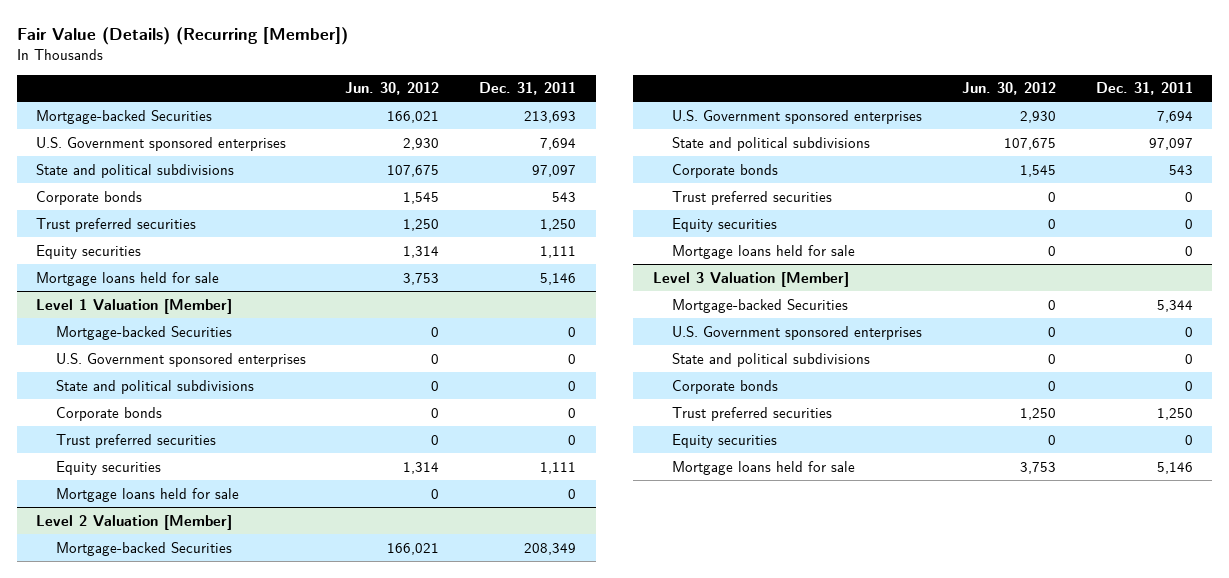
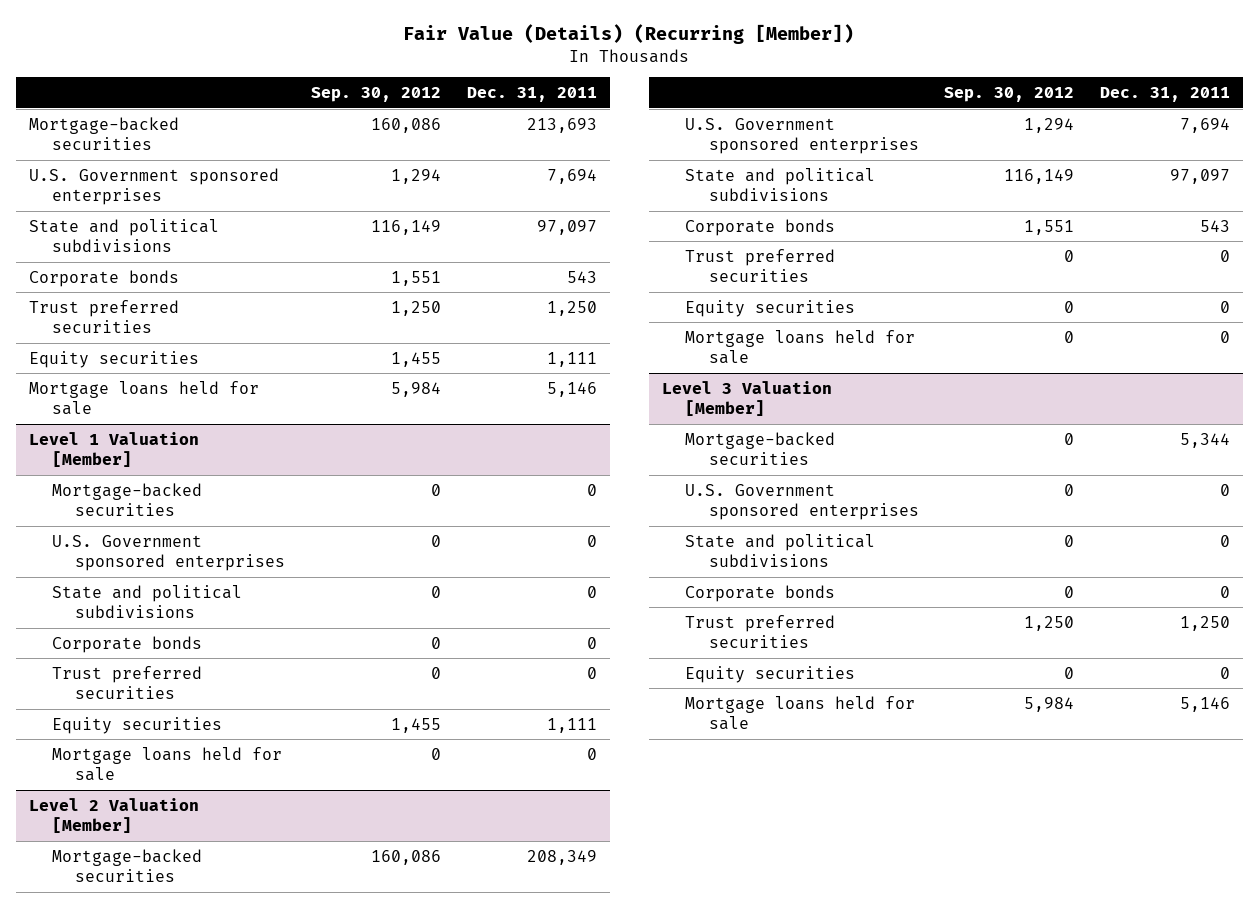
[345,82,440,96] Jun. 30, 2012 -> none
none -> [310,87,441,103] Sep. 30, 2012
[36,109,213,124] Mortgage-backed Securities -> [28,116,179,150] Mortgage-backed securities
[55,325,232,340] Mortgage-backed Securities -> [51,482,202,516] Mortgage-backed securities
[55,541,232,556] Mortgage-backed Securities -> [51,848,202,882] Mortgage-backed securities
[672,298,849,313] Mortgage-backed Securities -> [685,431,836,465] Mortgage-backed securities

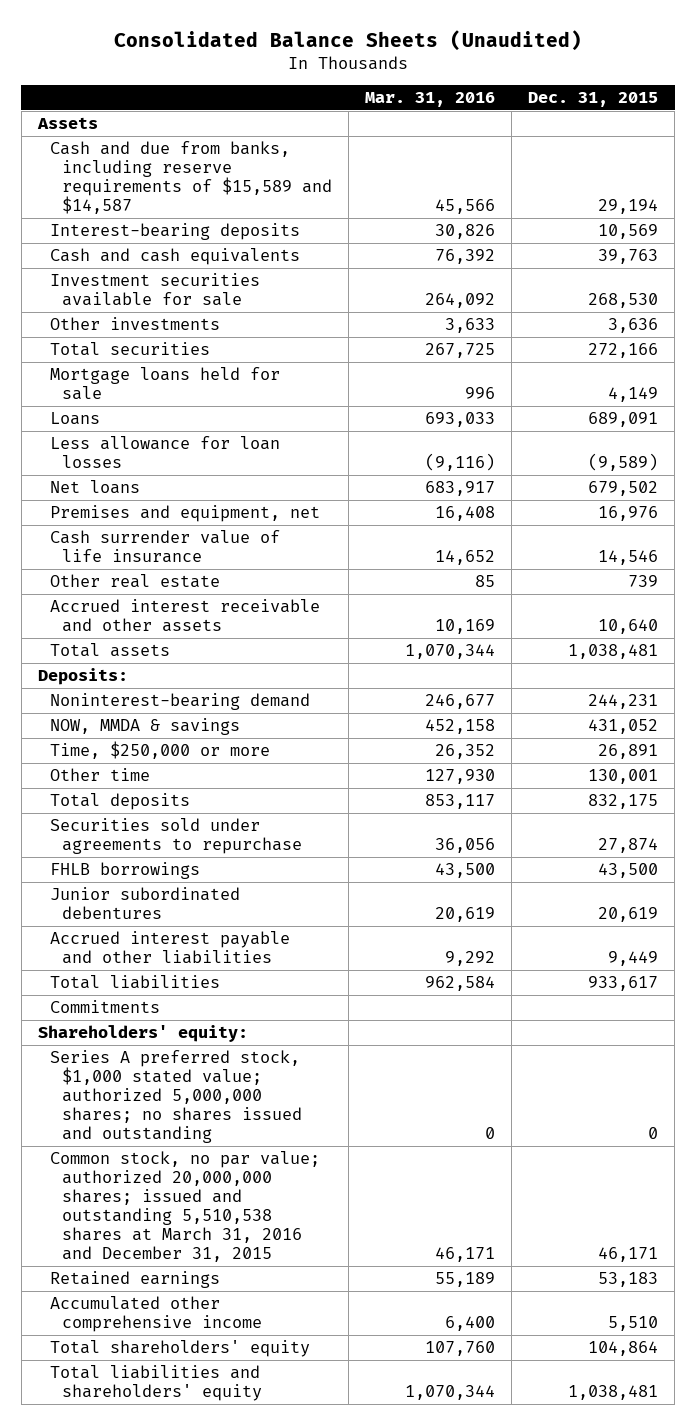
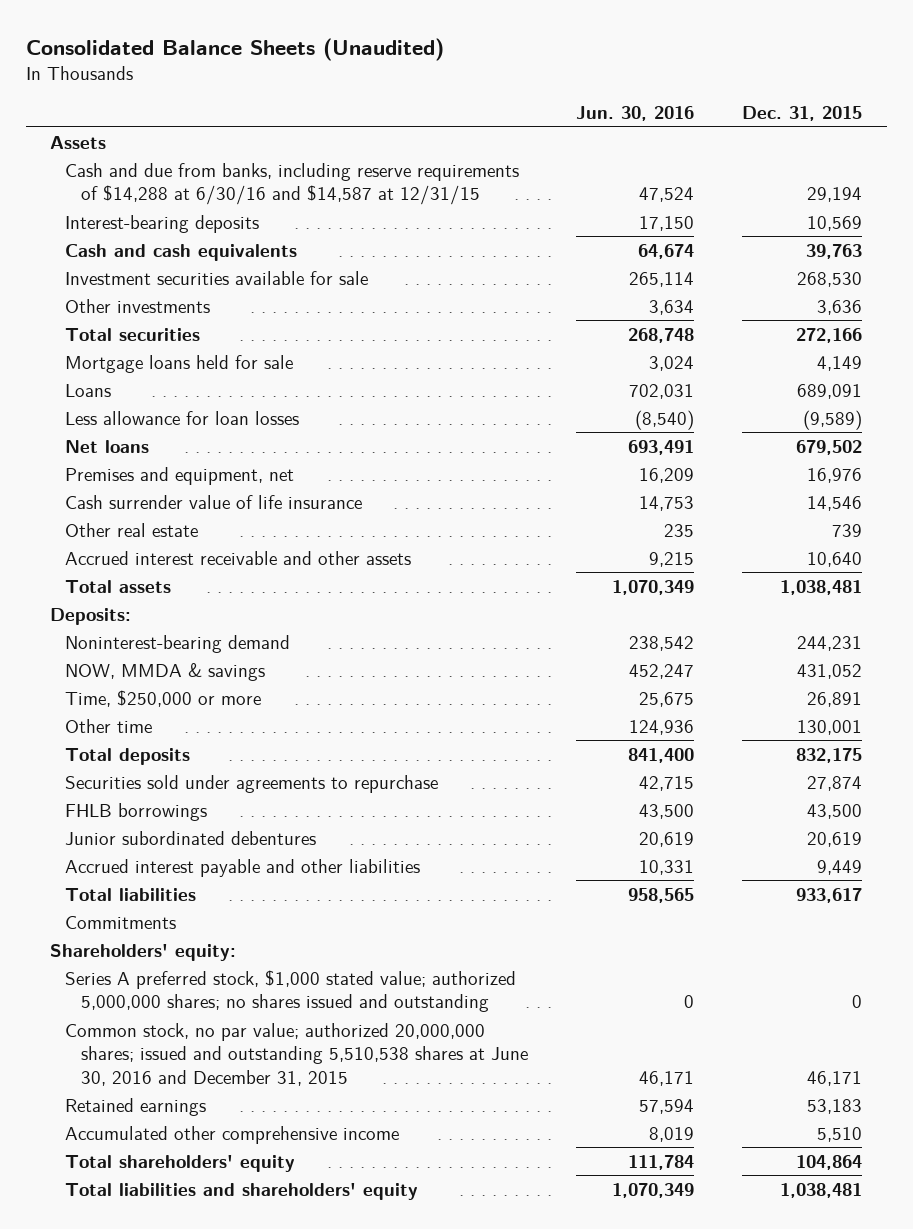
[364,92,495,108] Mar. 31, 2016 -> none
none -> [576,105,695,121] Jun. 30, 2016
[49,141,332,215] Cash and due from banks, including reserve requirements of $15,589 and $14,587 -> [65,162,520,206] Cash and due from banks, including reserve requirements of $14,288 at 6/30/16 and $14,587 at 12/31/15
[49,1151,320,1263] Common stock, no par value; authorized 20,000,000 shares; issued and outstanding 5,510,538 shares at March 31, 2016 and December 31, 2015 -> [65,1022,528,1086] Common stock, no par value; authorized 20,000,000 shares; issued and outstanding 5,510,538 shares at June 30, 2016 and December 31, 2015

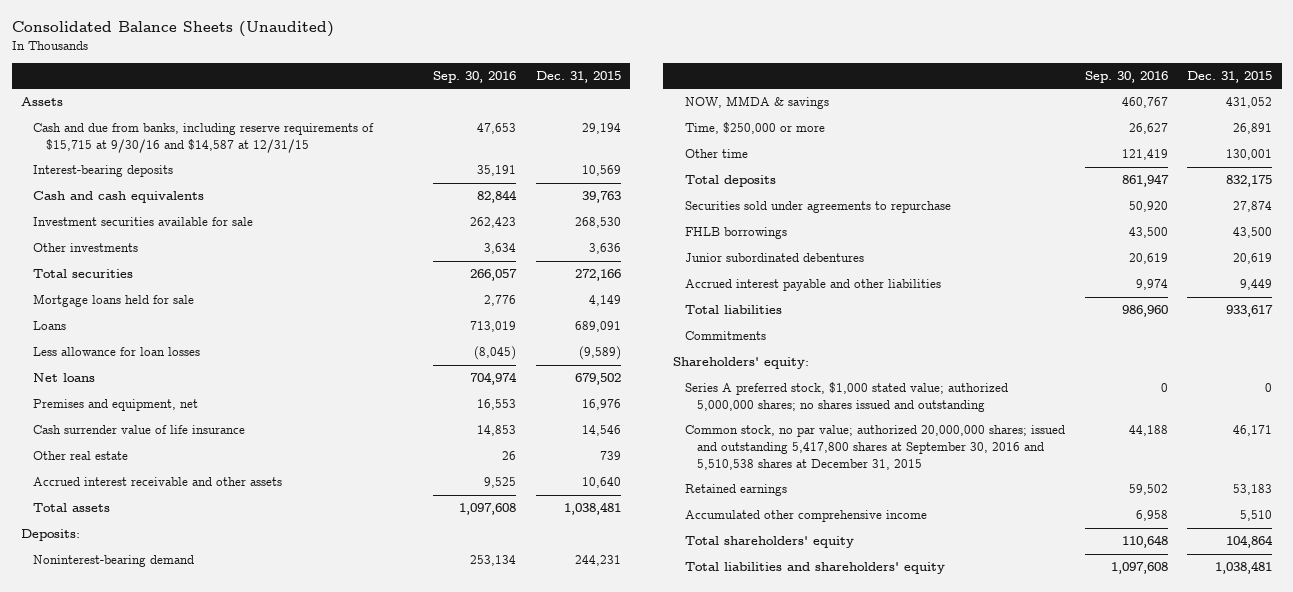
[576,105,695,121] Jun. 30, 2016 -> none
none -> [432,71,516,84] Sep. 30, 2016
[65,162,520,206] Cash and due from banks, including reserve requirements of $14,288 at 6/30/16 and $14,587 at 12/31/15 -> [33,123,375,153] Cash and due from banks, including reserve requirements of $15,715 at 9/30/16 and $14,587 at 12/31/15
[65,1022,528,1086] Common stock, no par value; authorized 20,000,000 shares; issued and outstanding 5,510,538 shares at June 30, 2016 and December 31, 2015 -> [685,425,1066,470] Common stock, no par value; authorized 20,000,000 shares; issued and outstanding 5,417,800 shares at September 30, 2016 and 5,510,538 shares at December 31, 2015

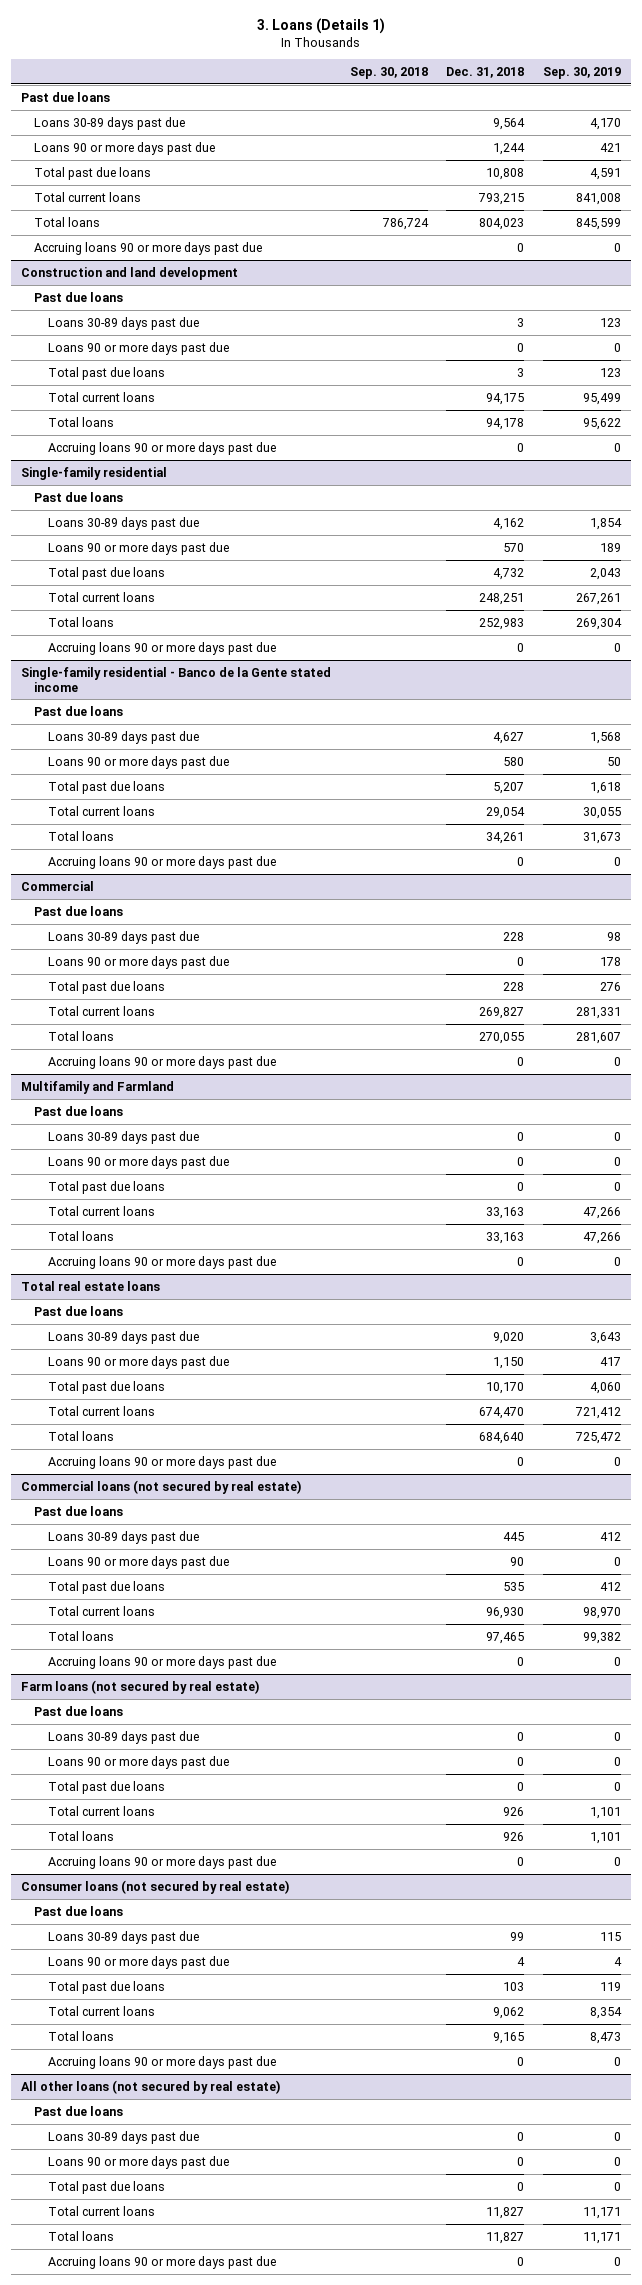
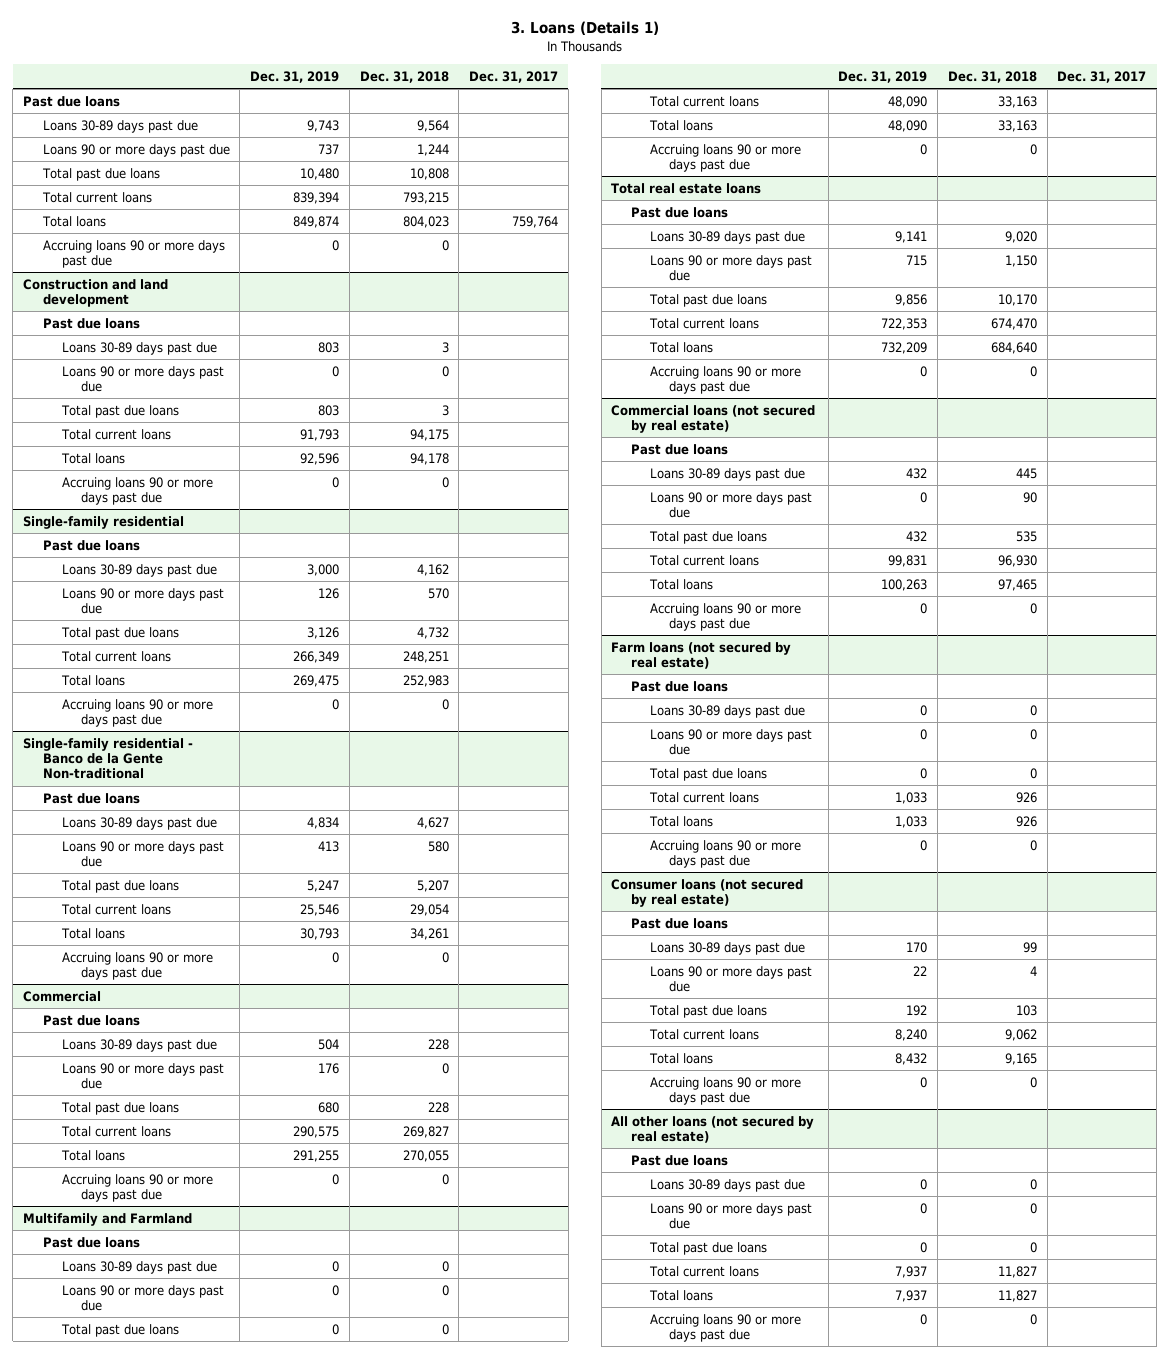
[349,66,428,79] Sep. 30, 2018 -> none
[543,66,622,79] Sep. 30, 2019 -> none
none -> [250,71,340,84] Dec. 31, 2019
none -> [469,71,559,84] Dec. 31, 2017
[20,666,331,692] Single-family residential - Banco de la Gente stated income -> [23,737,194,780] Single-family residential - Banco de la Gente Non-traditional

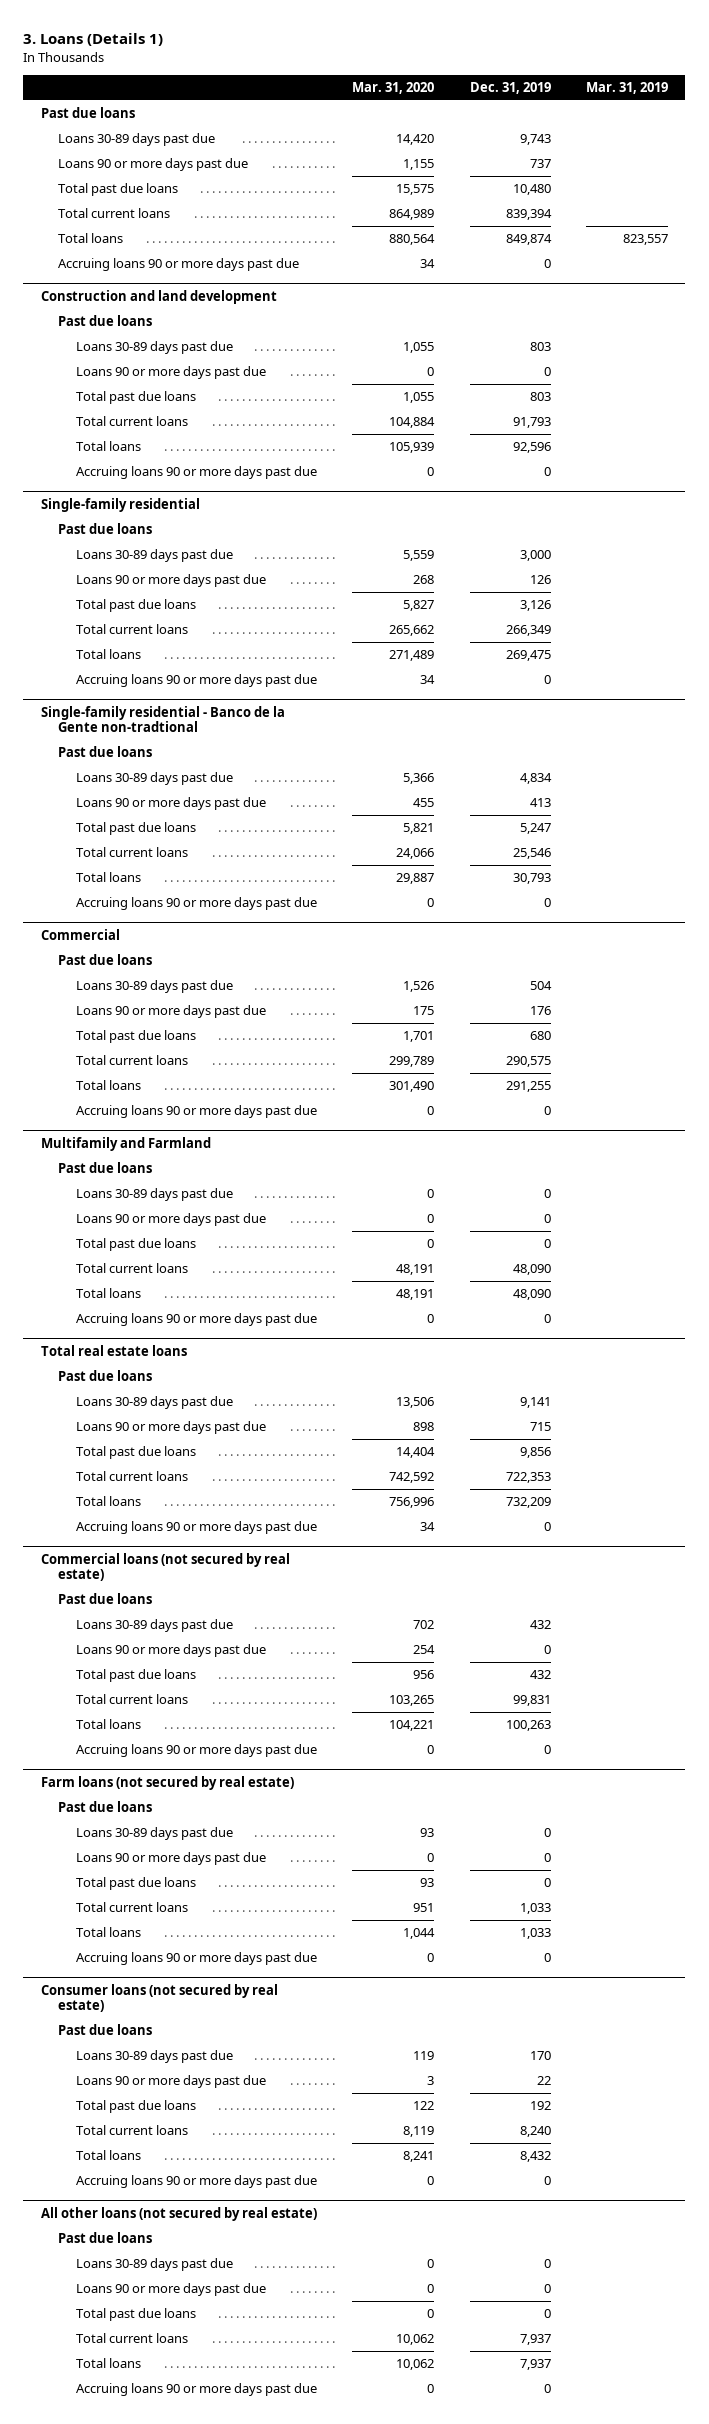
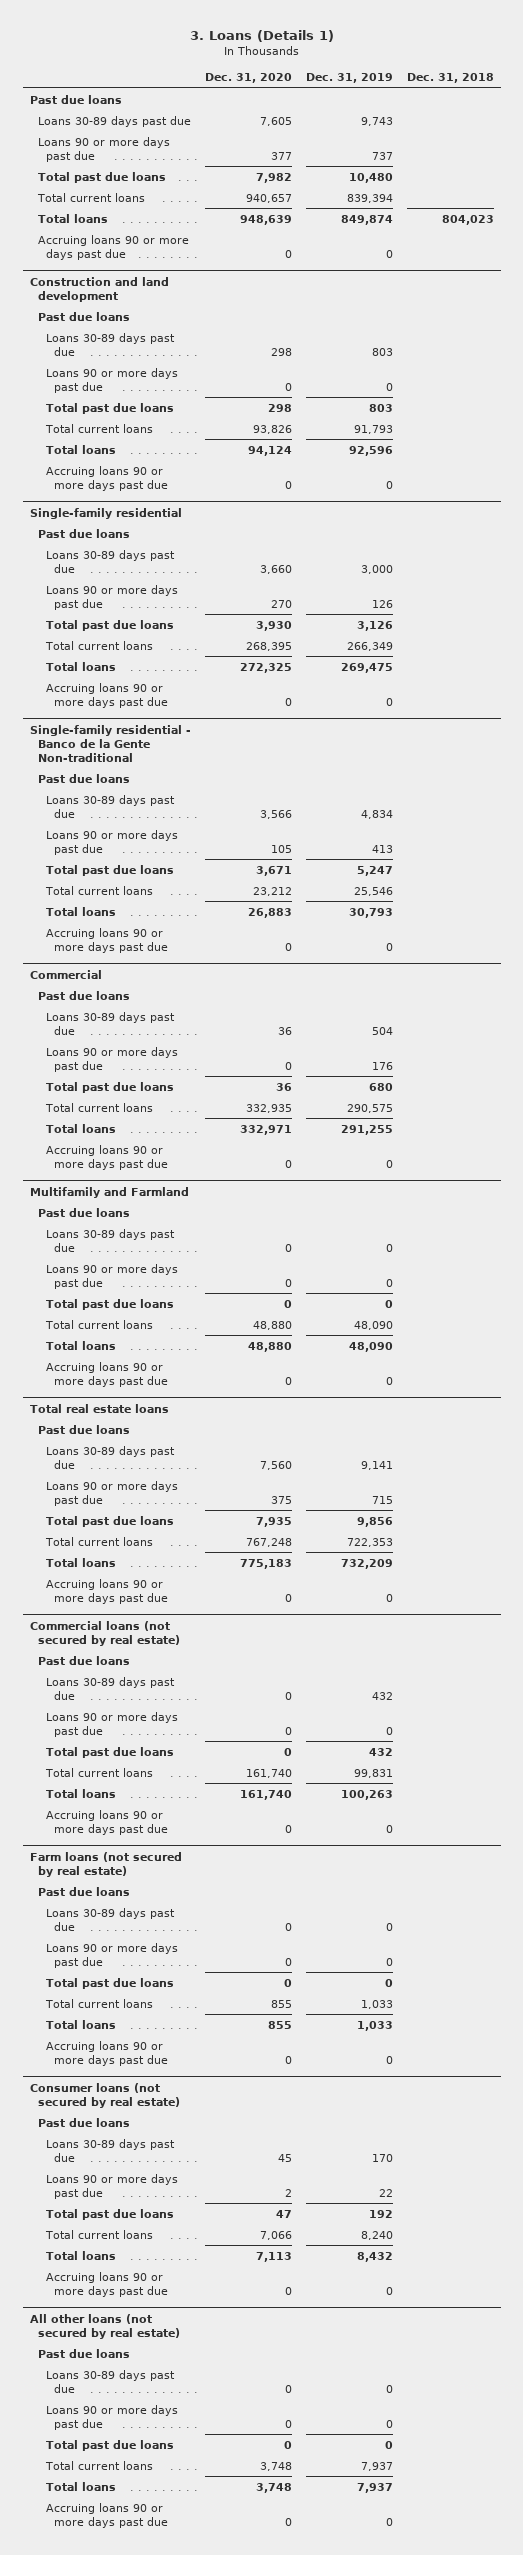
[352,81,435,94] Mar. 31, 2020 -> none
[585,81,668,94] Mar. 31, 2019 -> none
none -> [204,73,292,84] Dec. 31, 2020
none -> [406,73,494,84] Dec. 31, 2018
[41,705,286,733] Single-family residential - Banco de la Gente non-tradtional -> [29,724,191,762] Single-family residential - Banco de la Gente Non-traditional

